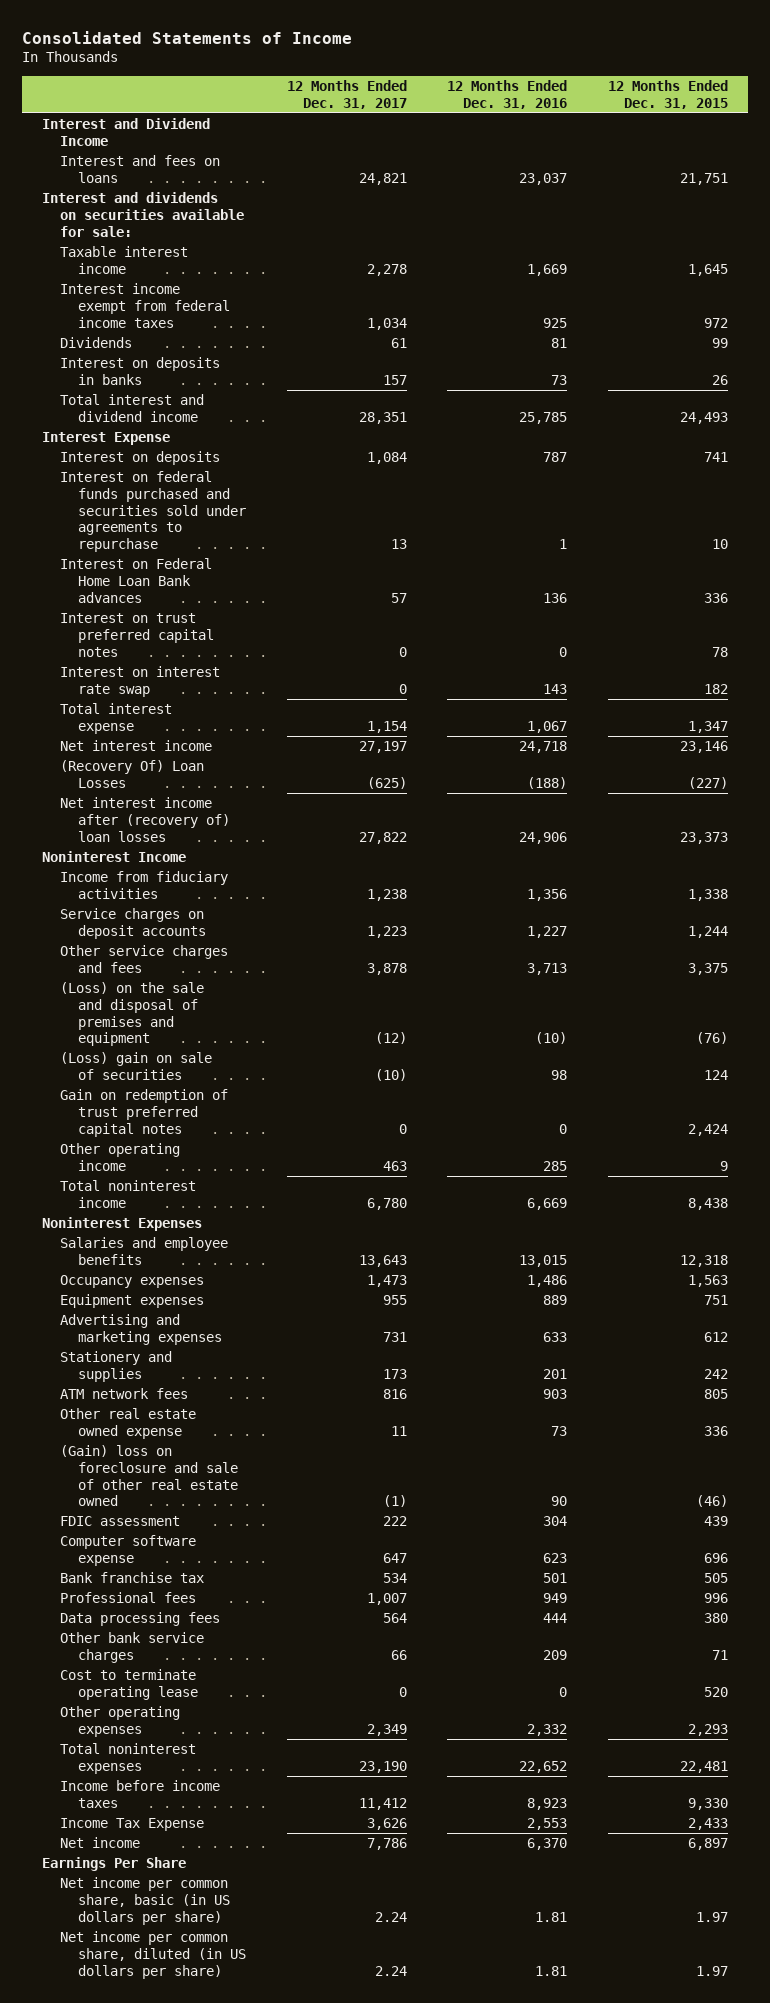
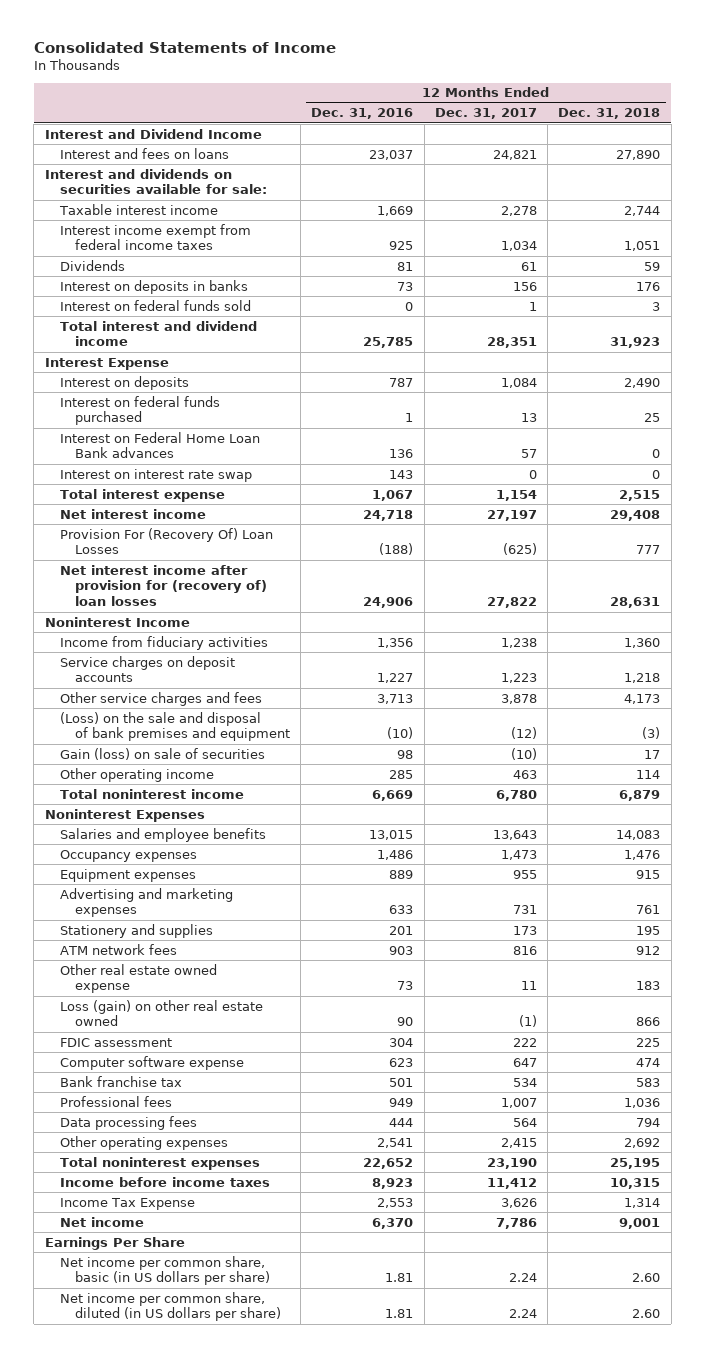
[607,80,728,109] 12 Months Ended Dec. 31, 2015 -> none
none -> [558,108,661,120] Dec. 31, 2018
[382,374,407,385] 157 -> [512,281,537,291] 156
none -> [59,299,251,311] Interest on federal funds sold
[60,471,247,553] Interest on federal funds purchased and securities sold under agreements to repurchase -> [59,395,220,426] Interest on federal funds purchased
[60,613,215,657] Interest on trust preferred capital notes -> none
[60,760,205,788] (Recovery Of) Loan Losses -> [59,527,273,555] Provision For (Recovery Of) Loan Losses
[60,797,231,842] Net interest income after (recovery of) loan losses -> [59,564,267,607] Net interest income after provision for (recovery of) loan losses
[60,1089,229,1137] Gain on redemption of trust preferred capital notes -> none
[60,982,205,1047] (Loss) on the sale and disposal of premises and equipment -> [59,711,290,742] (Loss) on the sale and disposal of bank premises and equipment
[60,1052,213,1080] (Loss) gain on sale of securities -> [59,747,265,760] Gain (loss) on sale of securities
[60,1445,239,1507] (Gain) loss on foreclosure and sale of other real estate owned -> [59,999,263,1027] Loss (gain) on other real estate owned
[60,1632,205,1663] Other bank service charges -> none
[60,1669,199,1700] Cost to terminate operating lease -> none
[366,1723,407,1736] 2,349 -> [500,1137,537,1148] 2,415
[527,1723,568,1736] 2,332 -> [377,1137,414,1148] 2,541

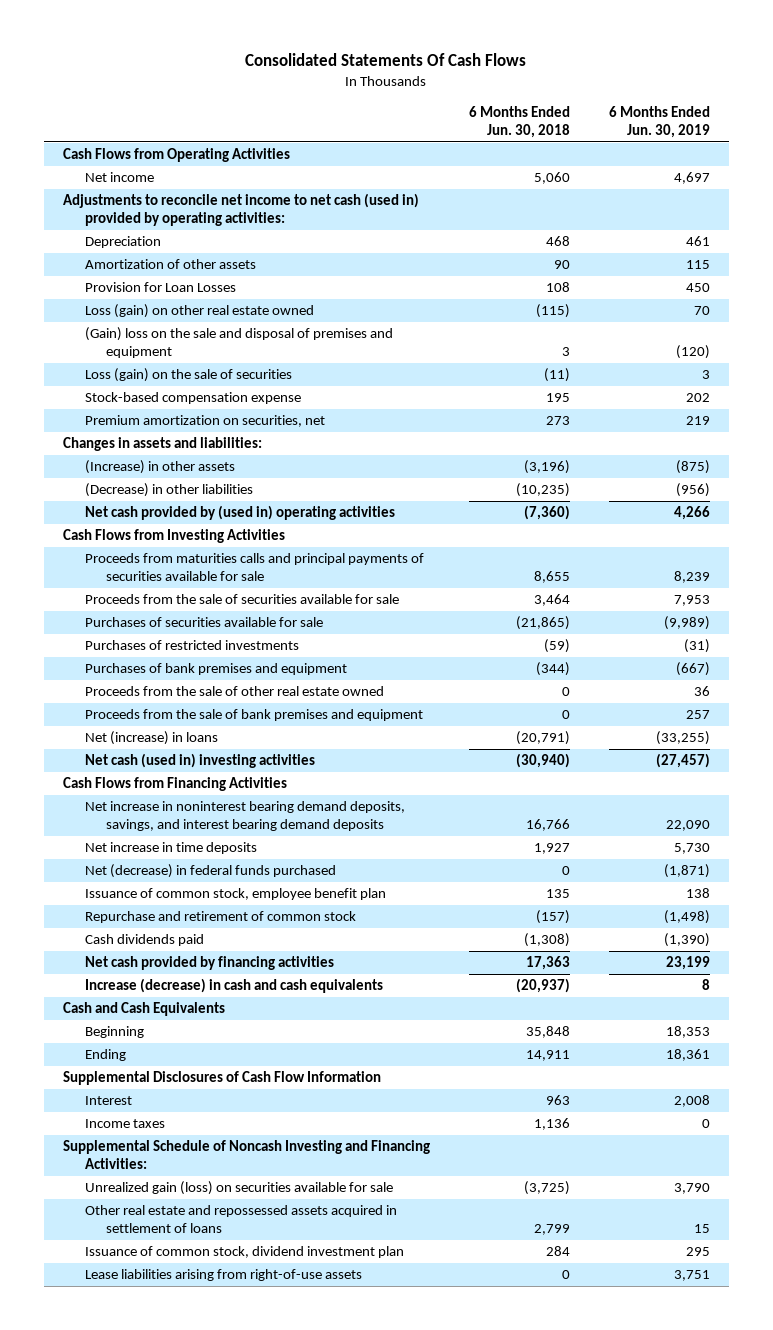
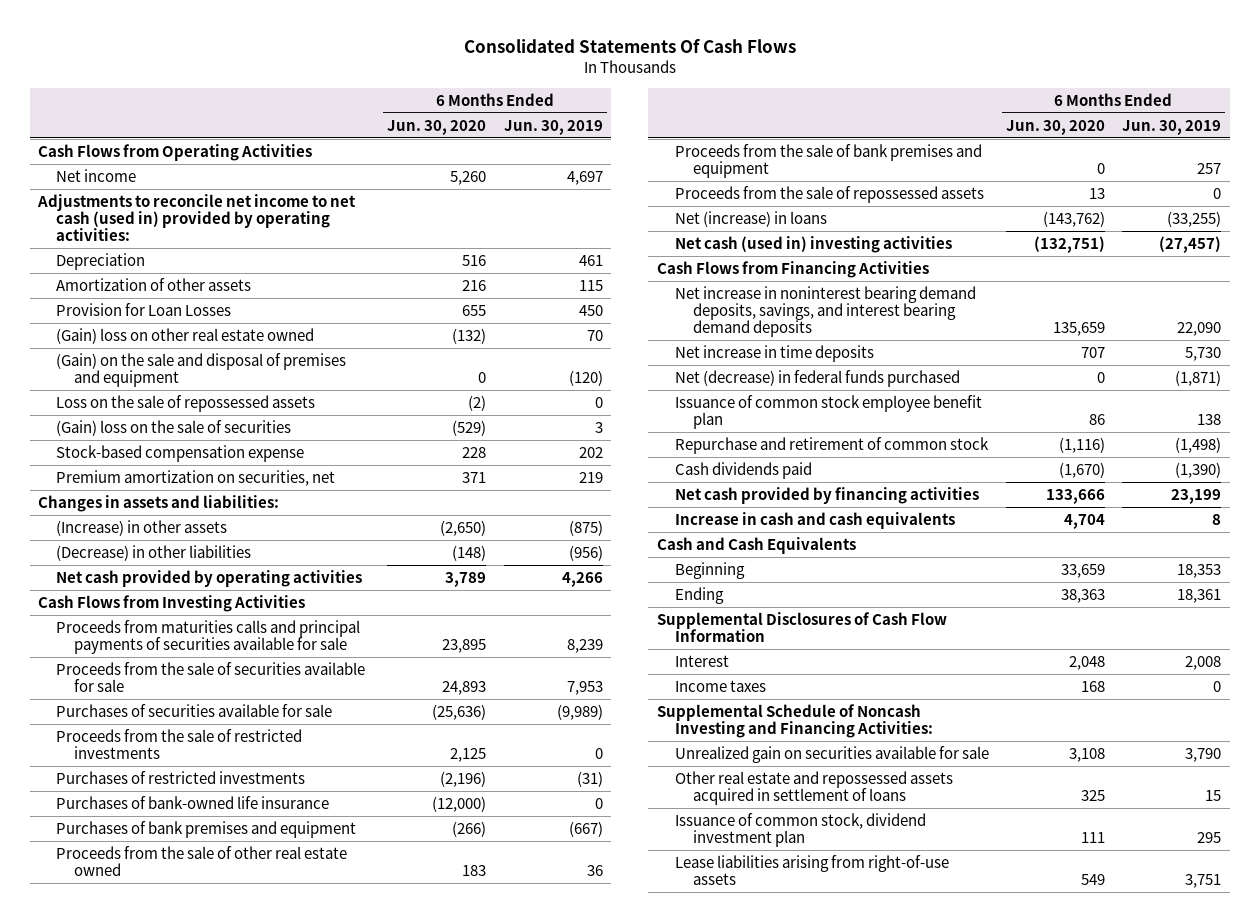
[468,105,570,138] 6 Months Ended Jun. 30, 2018 -> none
none -> [387,119,487,135] Jun. 30, 2020
[84,304,314,319] Loss (gain) on other real estate owned -> [56,327,315,344] (Gain) loss on other real estate owned
[84,327,393,359] (Gain) loss on the sale and disposal of premises and equipment -> [56,352,347,387] (Gain) on the sale and disposal of premises and equipment
none -> [56,394,316,412] Loss on the sale of repossessed assets
[84,368,292,383] Loss (gain) on the sale of securities -> [56,419,292,436] (Gain) loss on the sale of securities
[84,505,395,521] Net cash provided by (used in) operating activities -> [56,569,363,587] Net cash provided by operating activities
none -> [56,728,303,759] Proceeds from the sale of restricted investments
none -> [56,795,330,809] Purchases of bank-owned life insurance
none -> [674,185,984,203] Proceeds from the sale of repossessed assets
[84,888,386,901] Issuance of common stock, employee benefit plan -> [674,394,982,429] Issuance of common stock employee benefit plan
[84,978,383,994] Increase (decrease) in cash and cash equivalents -> [674,511,955,529] Increase in cash and cash equivalents
[84,1181,393,1196] Unrealized gain (loss) on securities available for sale -> [674,745,989,763] Unrealized gain on securities available for sale

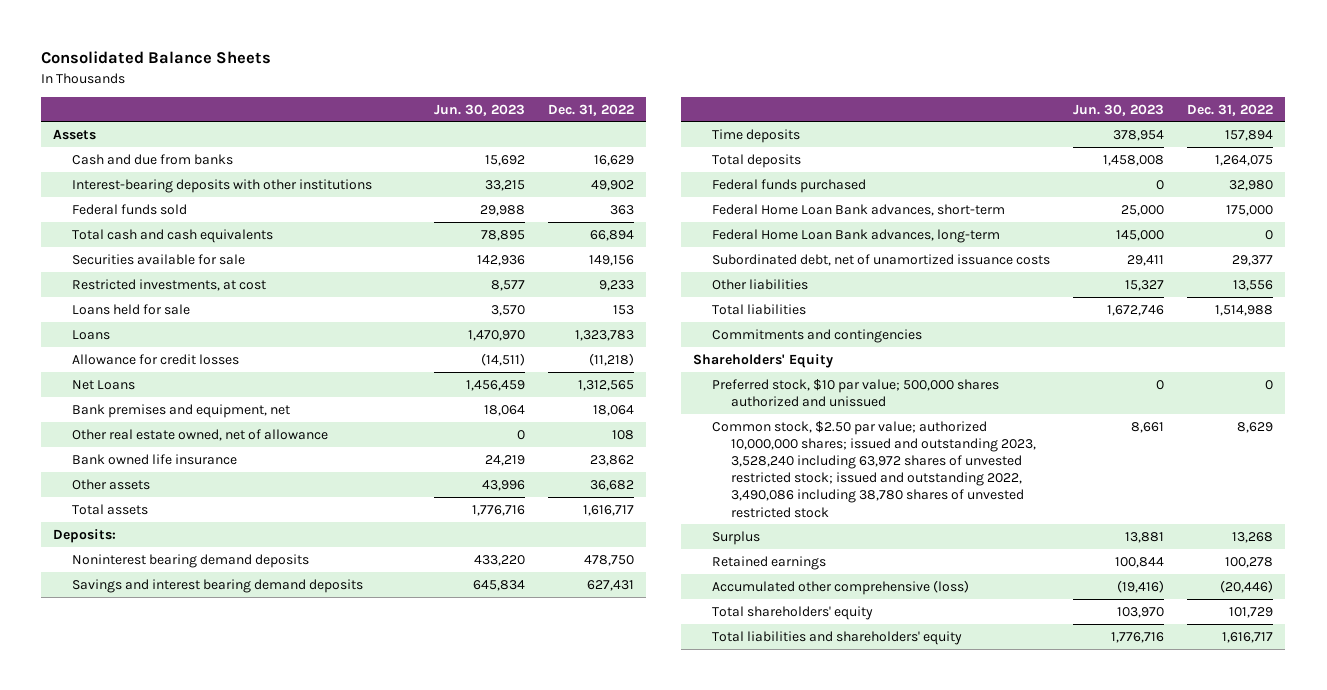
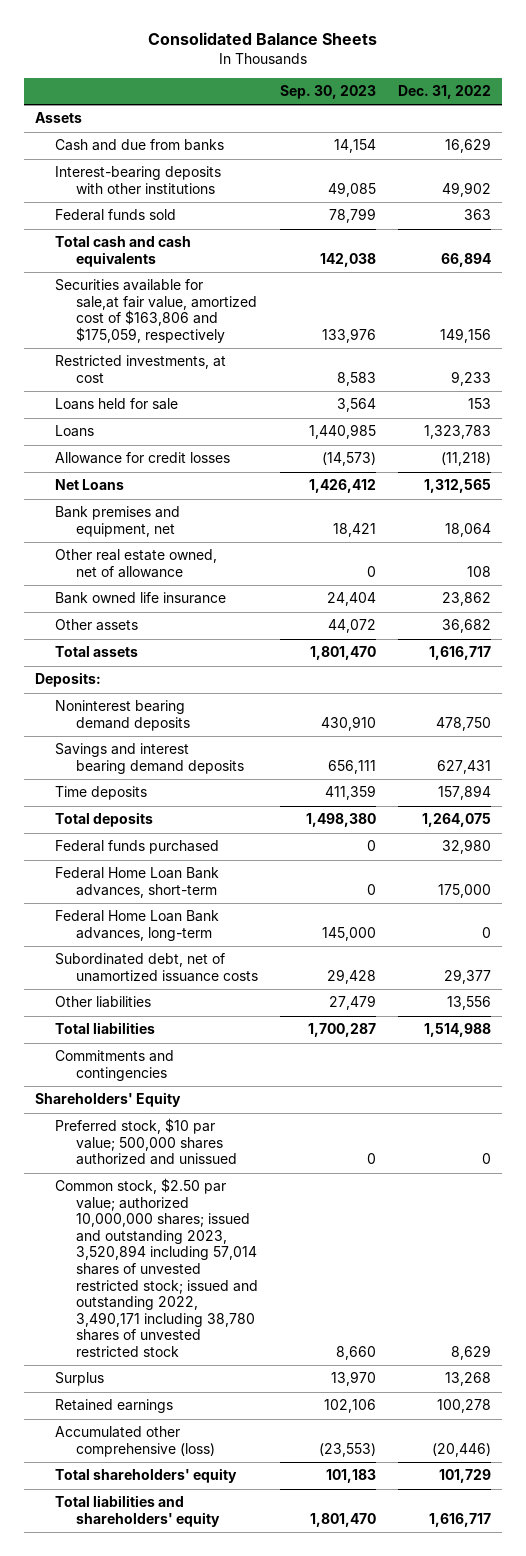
[433,103,525,116] Jun. 30, 2023 -> none
none -> [280,85,377,100] Sep. 30, 2023
[72,253,246,265] Securities available for sale -> [55,279,258,343] Securities available for sale,at fair value, amortized cost of $163,806 and $175,059, respectively
[711,420,1036,518] Common stock, $2.50 par value; authorized 10,000,000 shares; issued and outstanding 2023, 3,528,240 including 63,972 shares of unvested restricted stock; issued and outstanding 2022, 3,490,086 including 38,780 shares of unvested restricted stock -> [55,1178,259,1357] Common stock, $2.50 par value; authorized 10,000,000 shares; issued and outstanding 2023, 3,520,894 including 57,014 shares of unvested restricted stock; issued and outstanding 2022, 3,490,171 including 38,780 shares of unvested restricted stock

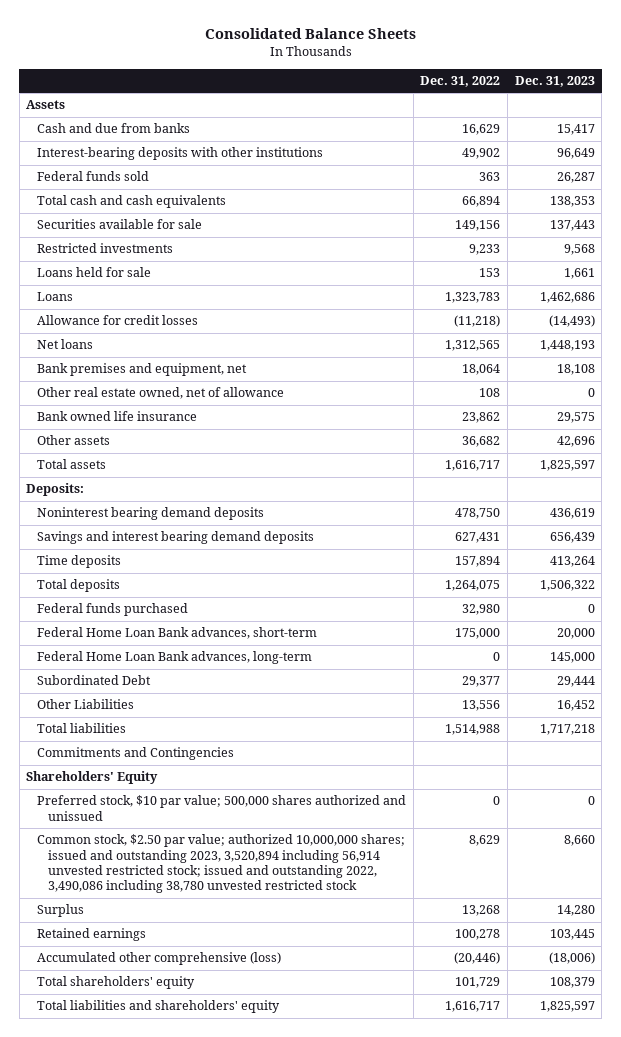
[280,85,377,100] Sep. 30, 2023 -> none
none -> [514,76,595,88] Dec. 31, 2023
[55,279,258,343] Securities available for sale,at fair value, amortized cost of $163,806 and $175,059, respectively -> [37,219,203,230] Securities available for sale
[55,355,227,383] Restricted investments, at cost -> [37,243,174,254] Restricted investments
[55,479,125,491] Net Loans -> [37,339,94,350] Net loans
[55,953,259,982] Subordinated debt, net of unamortized issuance costs -> [37,675,152,686] Subordinated Debt
[55,996,152,1009] Other liabilities -> [37,699,135,710] Other Liabilities
[55,1050,175,1081] Commitments and contingencies -> [37,747,235,761] Commitments and Contingencies
[55,1178,259,1357] Common stock, $2.50 par value; authorized 10,000,000 shares; issued and outstanding 2023, 3,520,894 including 57,014 shares of unvested restricted stock; issued and outstanding 2022, 3,490,171 including 38,780 shares of unvested restricted stock -> [37,834,406,894] Common stock, $2.50 par value; authorized 10,000,000 shares; issued and outstanding 2023, 3,520,894 including 56,914 unvested restricted stock; issued and outstanding 2022, 3,490,086 including 38,780 unvested restricted stock

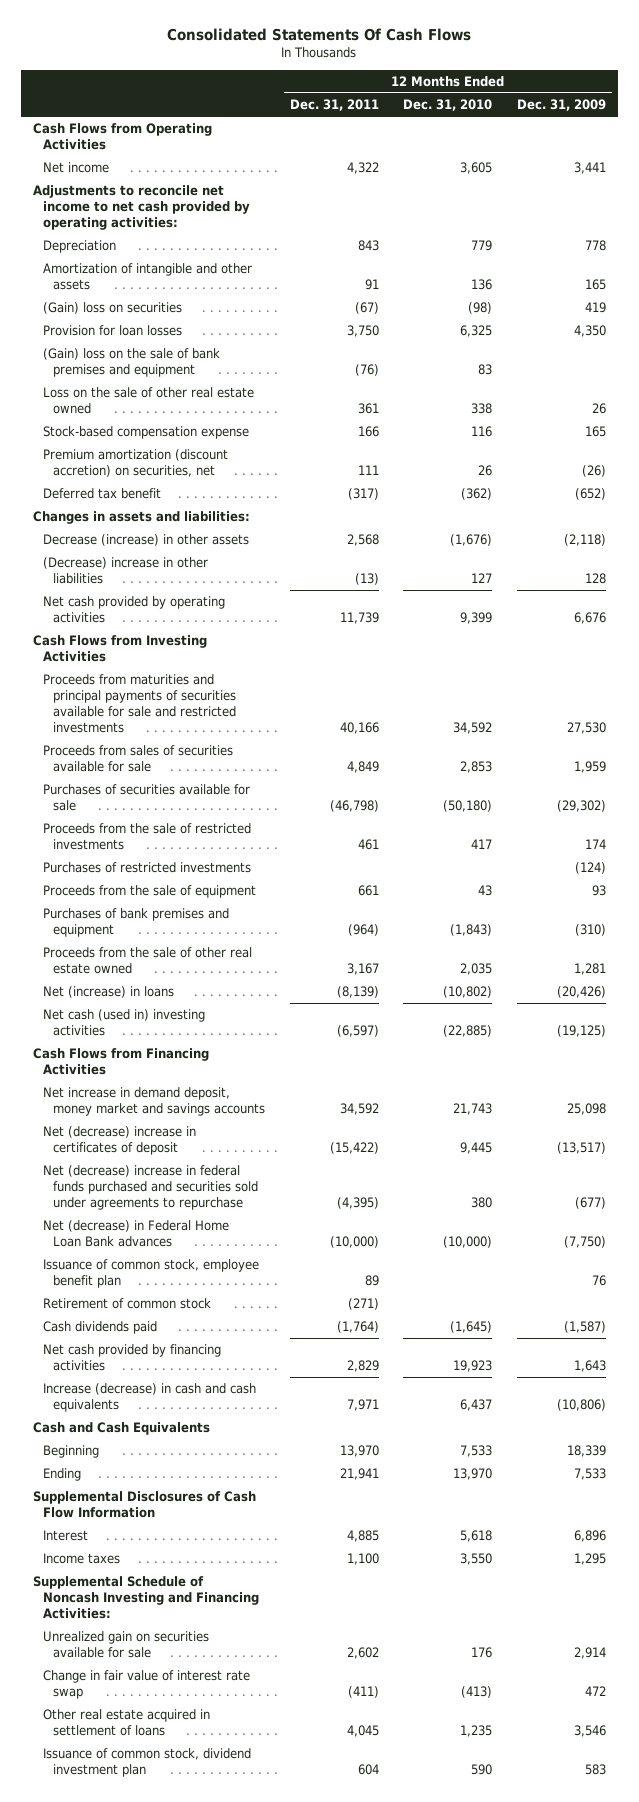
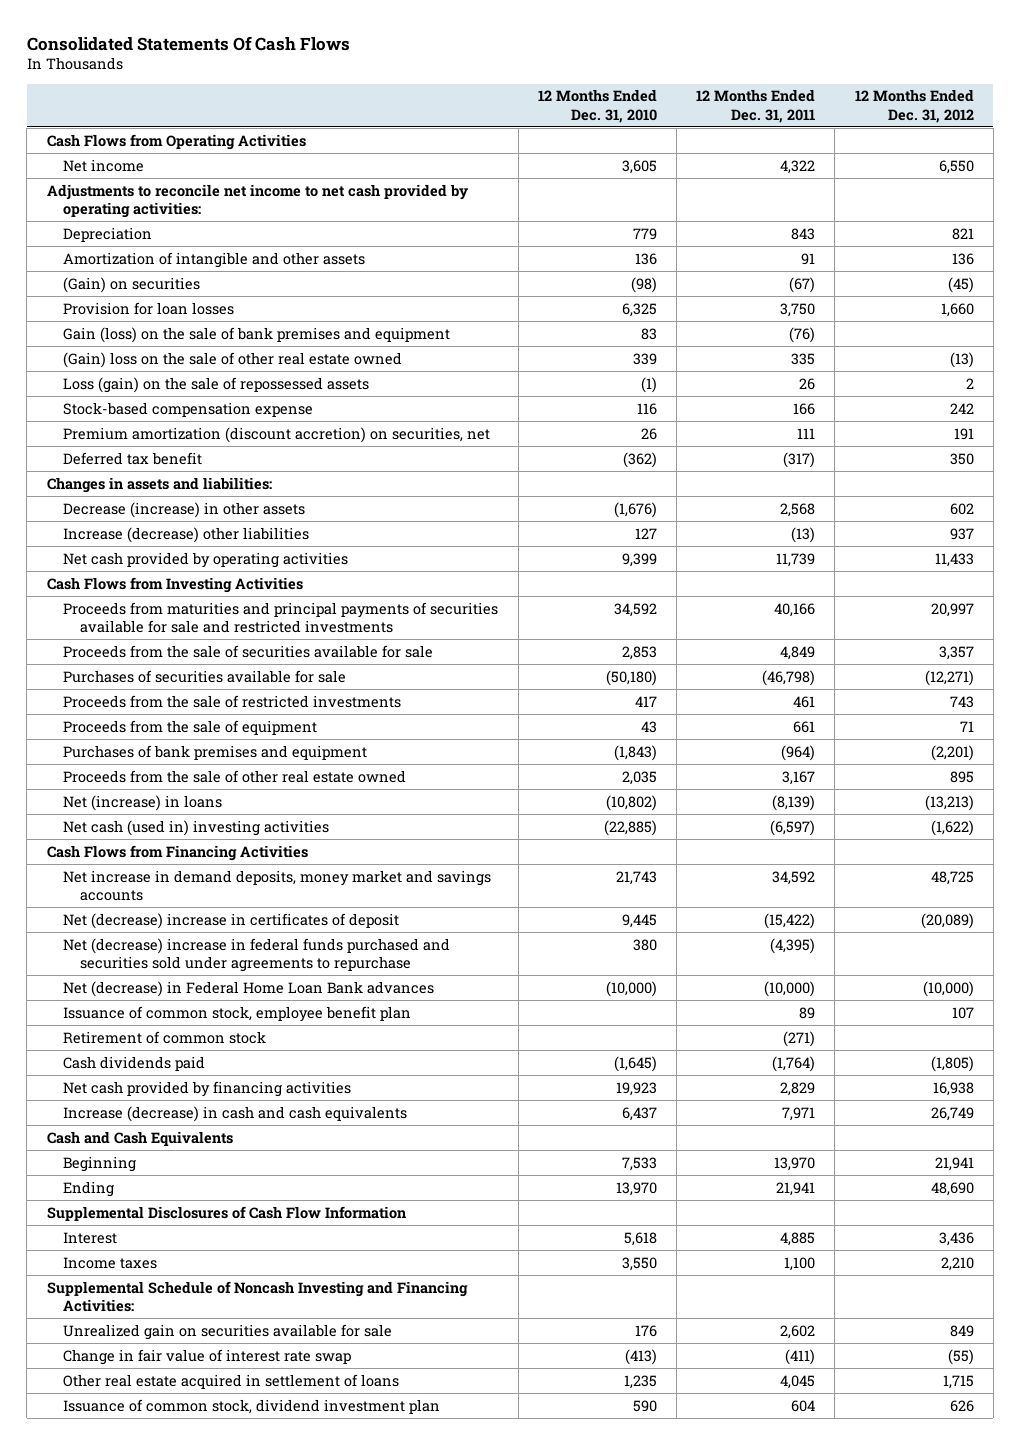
[516,99,606,112] Dec. 31, 2009 -> none
none -> [854,89,974,123] 12 Months Ended Dec. 31, 2012
[43,302,183,315] (Gain) loss on securities -> [63,276,201,293] (Gain) on securities
[43,348,221,378] (Gain) loss on the sale of bank premises and equipment -> [63,326,451,343] Gain (loss) on the sale of bank premises and equipment
[43,387,255,415] Loss on the sale of other real estate owned -> [63,351,403,368] (Gain) loss on the sale of other real estate owned
[357,403,379,415] 361 -> [791,352,816,365] 335
[471,403,493,415] 338 -> [632,352,657,365] 339
none -> [63,376,370,393] Loss (gain) on the sale of repossessed assets
[43,557,209,585] (Decrease) increase in other liabilities -> [63,526,310,543] Increase (decrease) other liabilities
[43,745,234,773] Proceeds from sales of securities available for sale -> [63,644,434,658] Proceeds from the sale of securities available for sale
[43,862,252,874] Purchases of restricted investments -> none
[43,1087,266,1117] Net increase in demand deposit, money market and savings accounts -> [63,869,492,901] Net increase in demand deposits, money market and savings accounts

